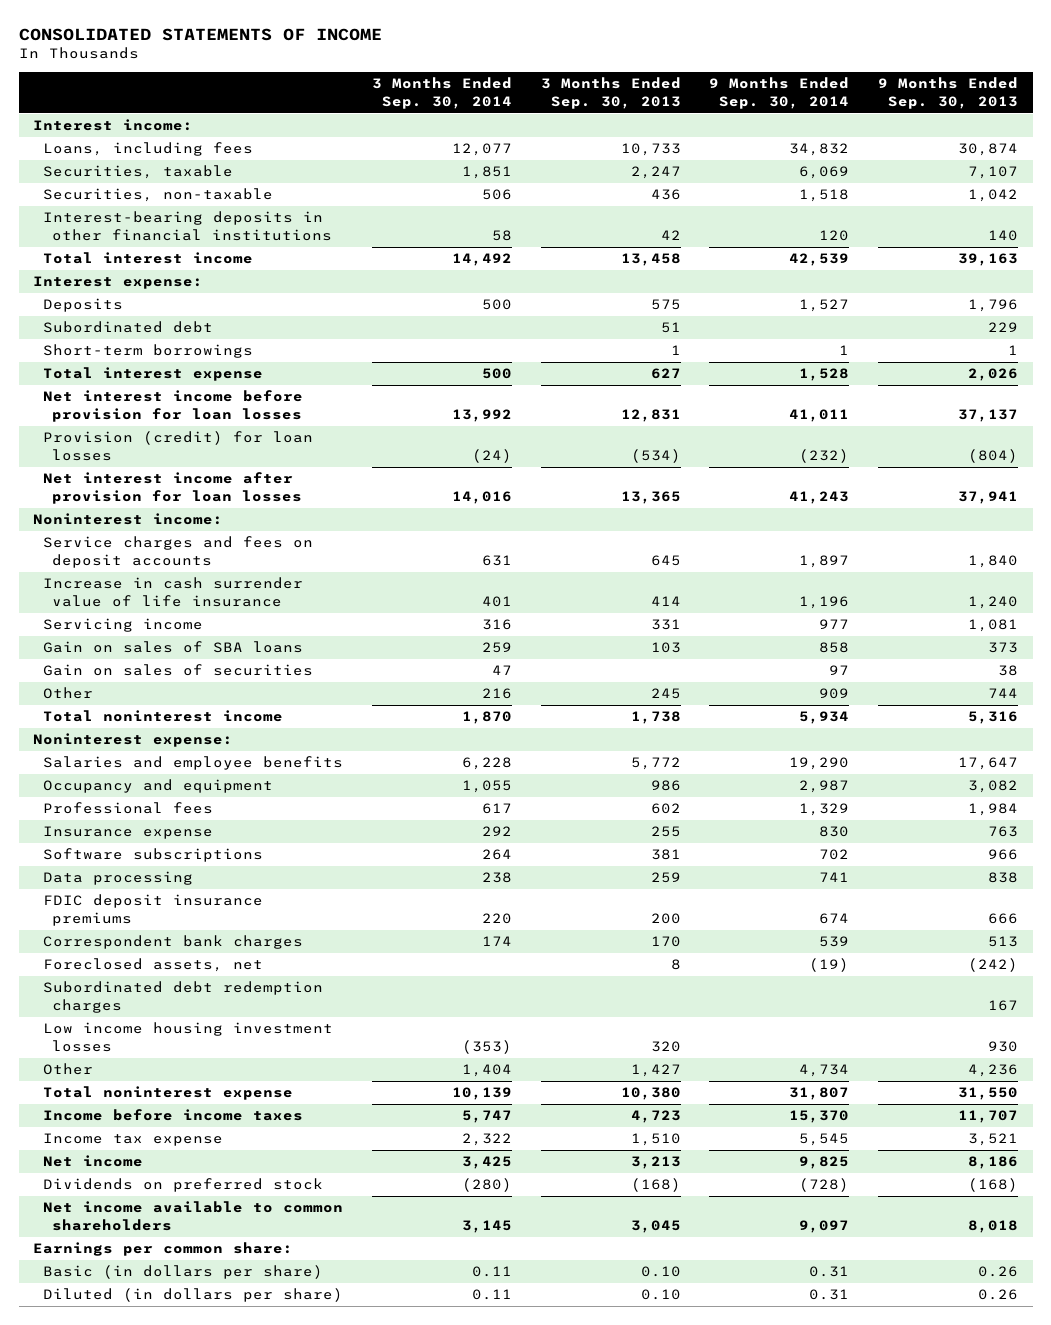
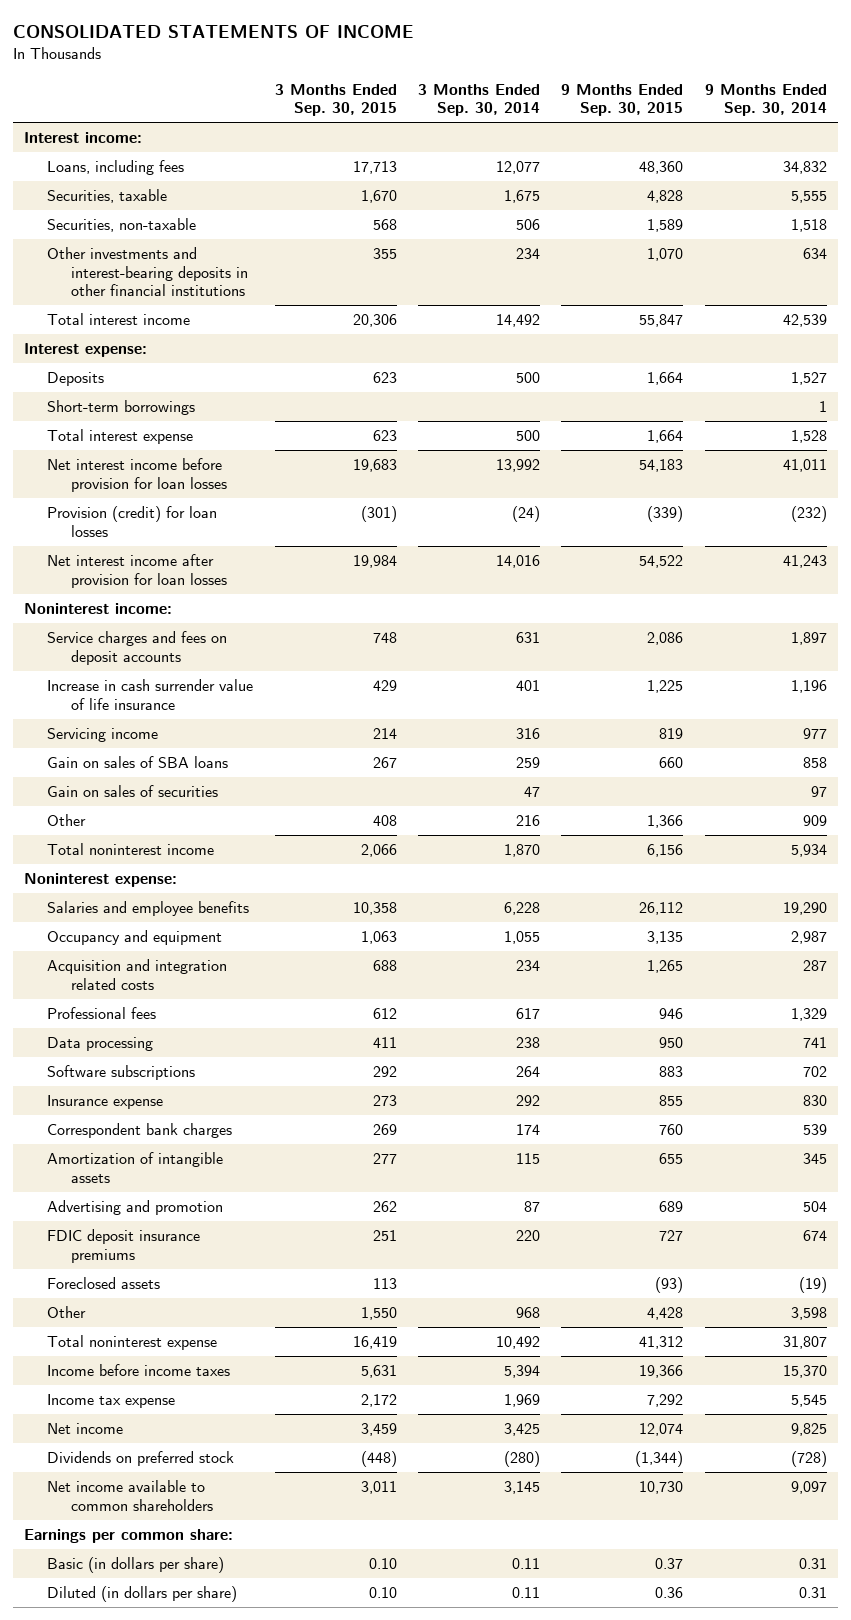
[540,77,681,110] 3 Months Ended Sep. 30, 2013 -> none
[878,77,1019,110] 9 Months Ended Sep. 30, 2013 -> none
none -> [274,83,397,117] 3 Months Ended Sep. 30, 2015
none -> [561,83,684,117] 9 Months Ended Sep. 30, 2015
[461,166,512,180] 1,851 -> [504,189,541,203] 1,675
[799,166,850,180] 6,069 -> [790,190,827,203] 5,555
[42,211,333,242] Interest-bearing deposits in other financial institutions -> [47,246,248,297] Other investments and interest-bearing deposits in other financial institutions
[491,230,512,242] 58 -> [516,247,541,259] 234
[819,230,850,242] 120 -> [802,247,827,259] 634
[42,321,213,334] Subordinated debt -> none
none -> [47,958,228,990] Acquisition and integration related costs
[42,848,263,863] Software subscriptions -> [47,1064,196,1080] Software subscriptions
[42,826,213,840] Insurance expense -> [47,1094,164,1109] Insurance expense
[42,981,323,1014] Subordinated debt redemption charges -> none
[42,1022,333,1053] Low income housing investment losses -> none
none -> [47,1151,224,1183] Amortization of intangible assets
none -> [47,1199,224,1215] Advertising and promotion
[42,894,263,927] FDIC deposit insurance premiums -> [47,1228,201,1263] FDIC deposit insurance premiums
[42,958,263,973] Foreclosed assets, net -> [47,1276,161,1289] Foreclosed assets
[461,1064,512,1078] 1,404 -> [516,1306,541,1318] 968
[799,1064,850,1078] 4,734 -> [790,1306,827,1320] 3,598
[451,1087,512,1101] 10,139 -> [496,1335,541,1349] 10,492
[461,1110,512,1124] 5,747 -> [504,1364,541,1378] 5,394
[461,1133,512,1147] 2,322 -> [504,1393,541,1407] 1,969

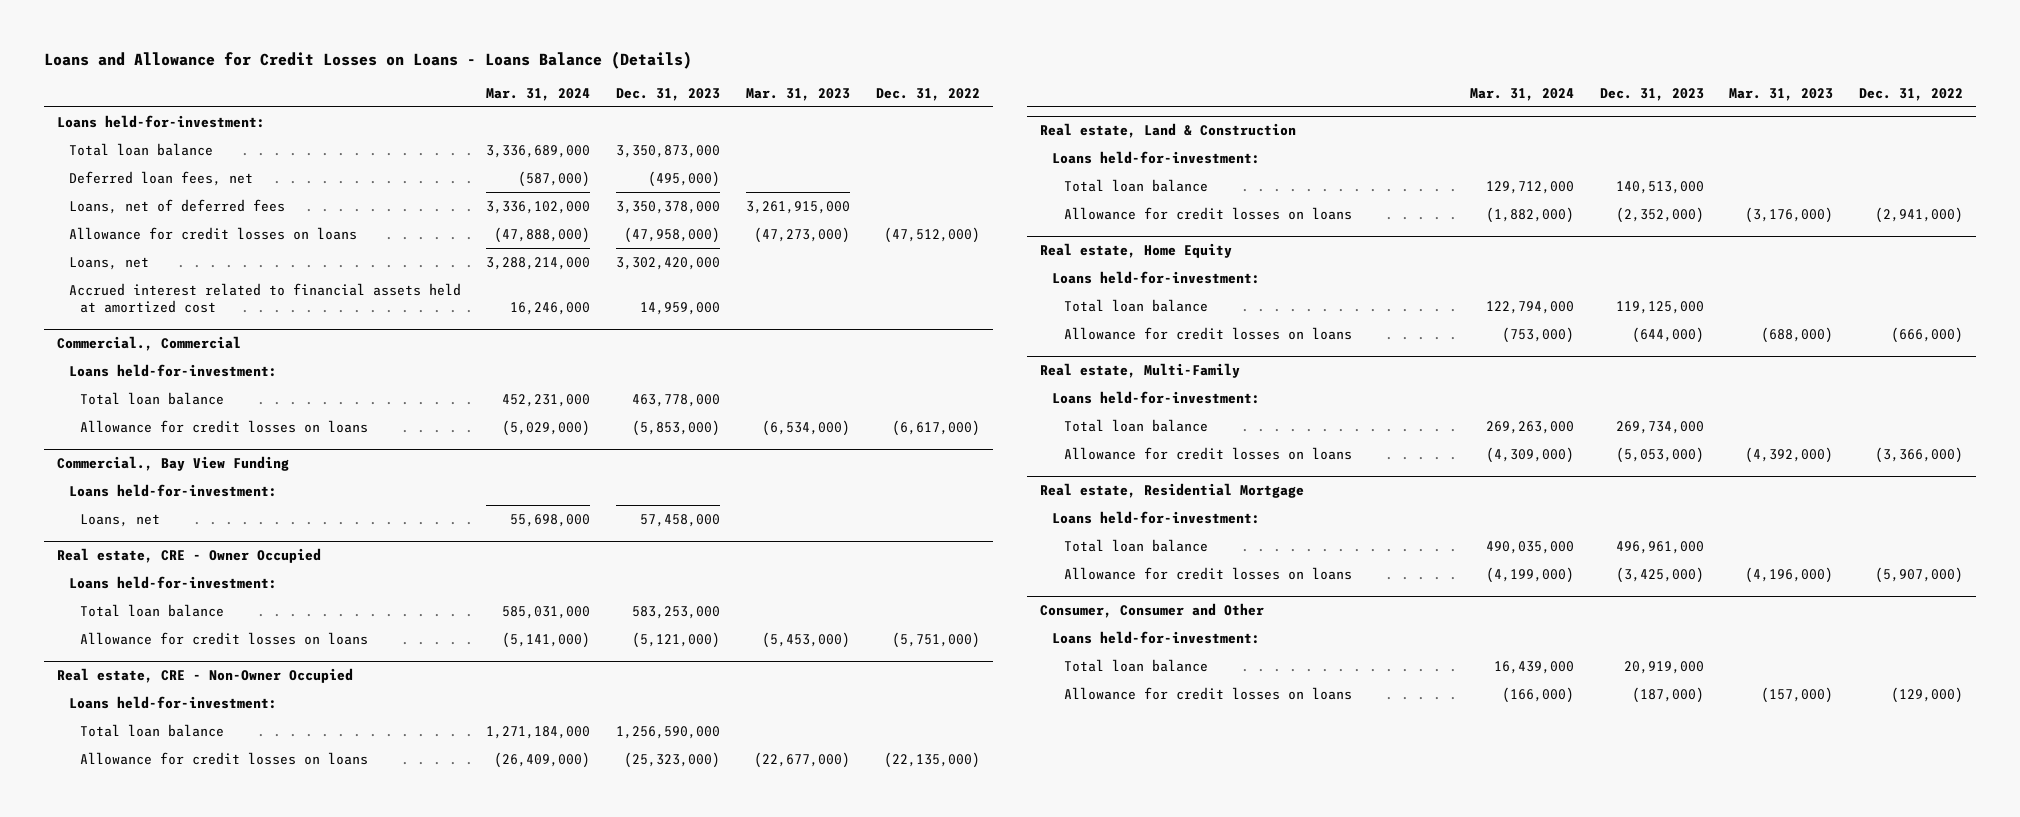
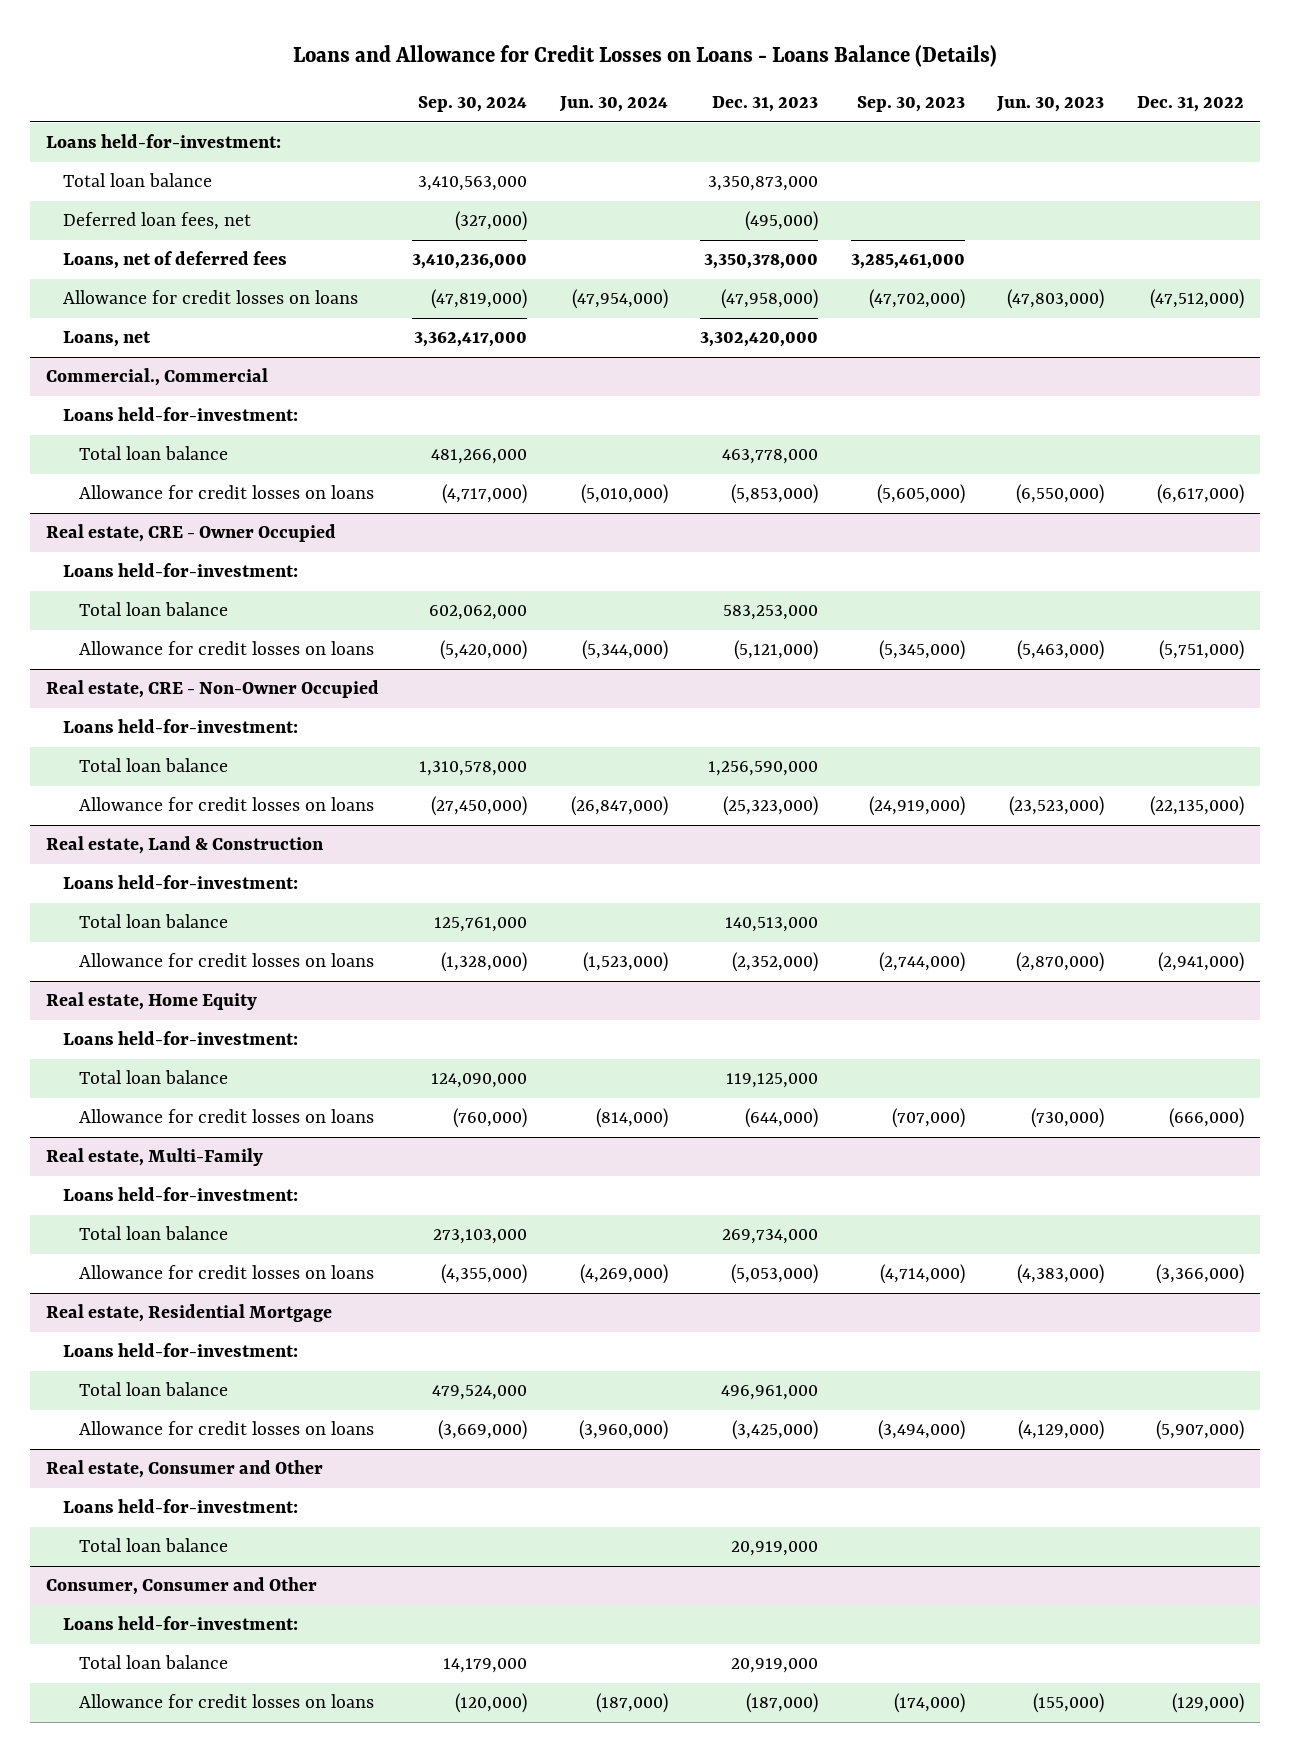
[486,87,591,101] Mar. 31, 2024 -> none
[746,87,851,101] Mar. 31, 2023 -> none
none -> [417,96,527,113] Sep. 30, 2024
none -> [558,96,668,113] Jun. 30, 2024
none -> [856,96,965,113] Sep. 30, 2023
none -> [996,96,1105,113] Jun. 30, 2023
[68,282,461,313] Accrued interest related to financial assets held at amortized cost -> none
[56,456,289,472] Commercial., Bay View Funding -> none
[68,483,277,497] Loans held-for-investment: -> none
[80,513,161,527] Loans, net -> none
none -> [46,1460,324,1479] Real estate, Consumer and Other
none -> [62,1499,298,1514] Loans held-for-investment:
none -> [79,1538,229,1553] Total loan balance

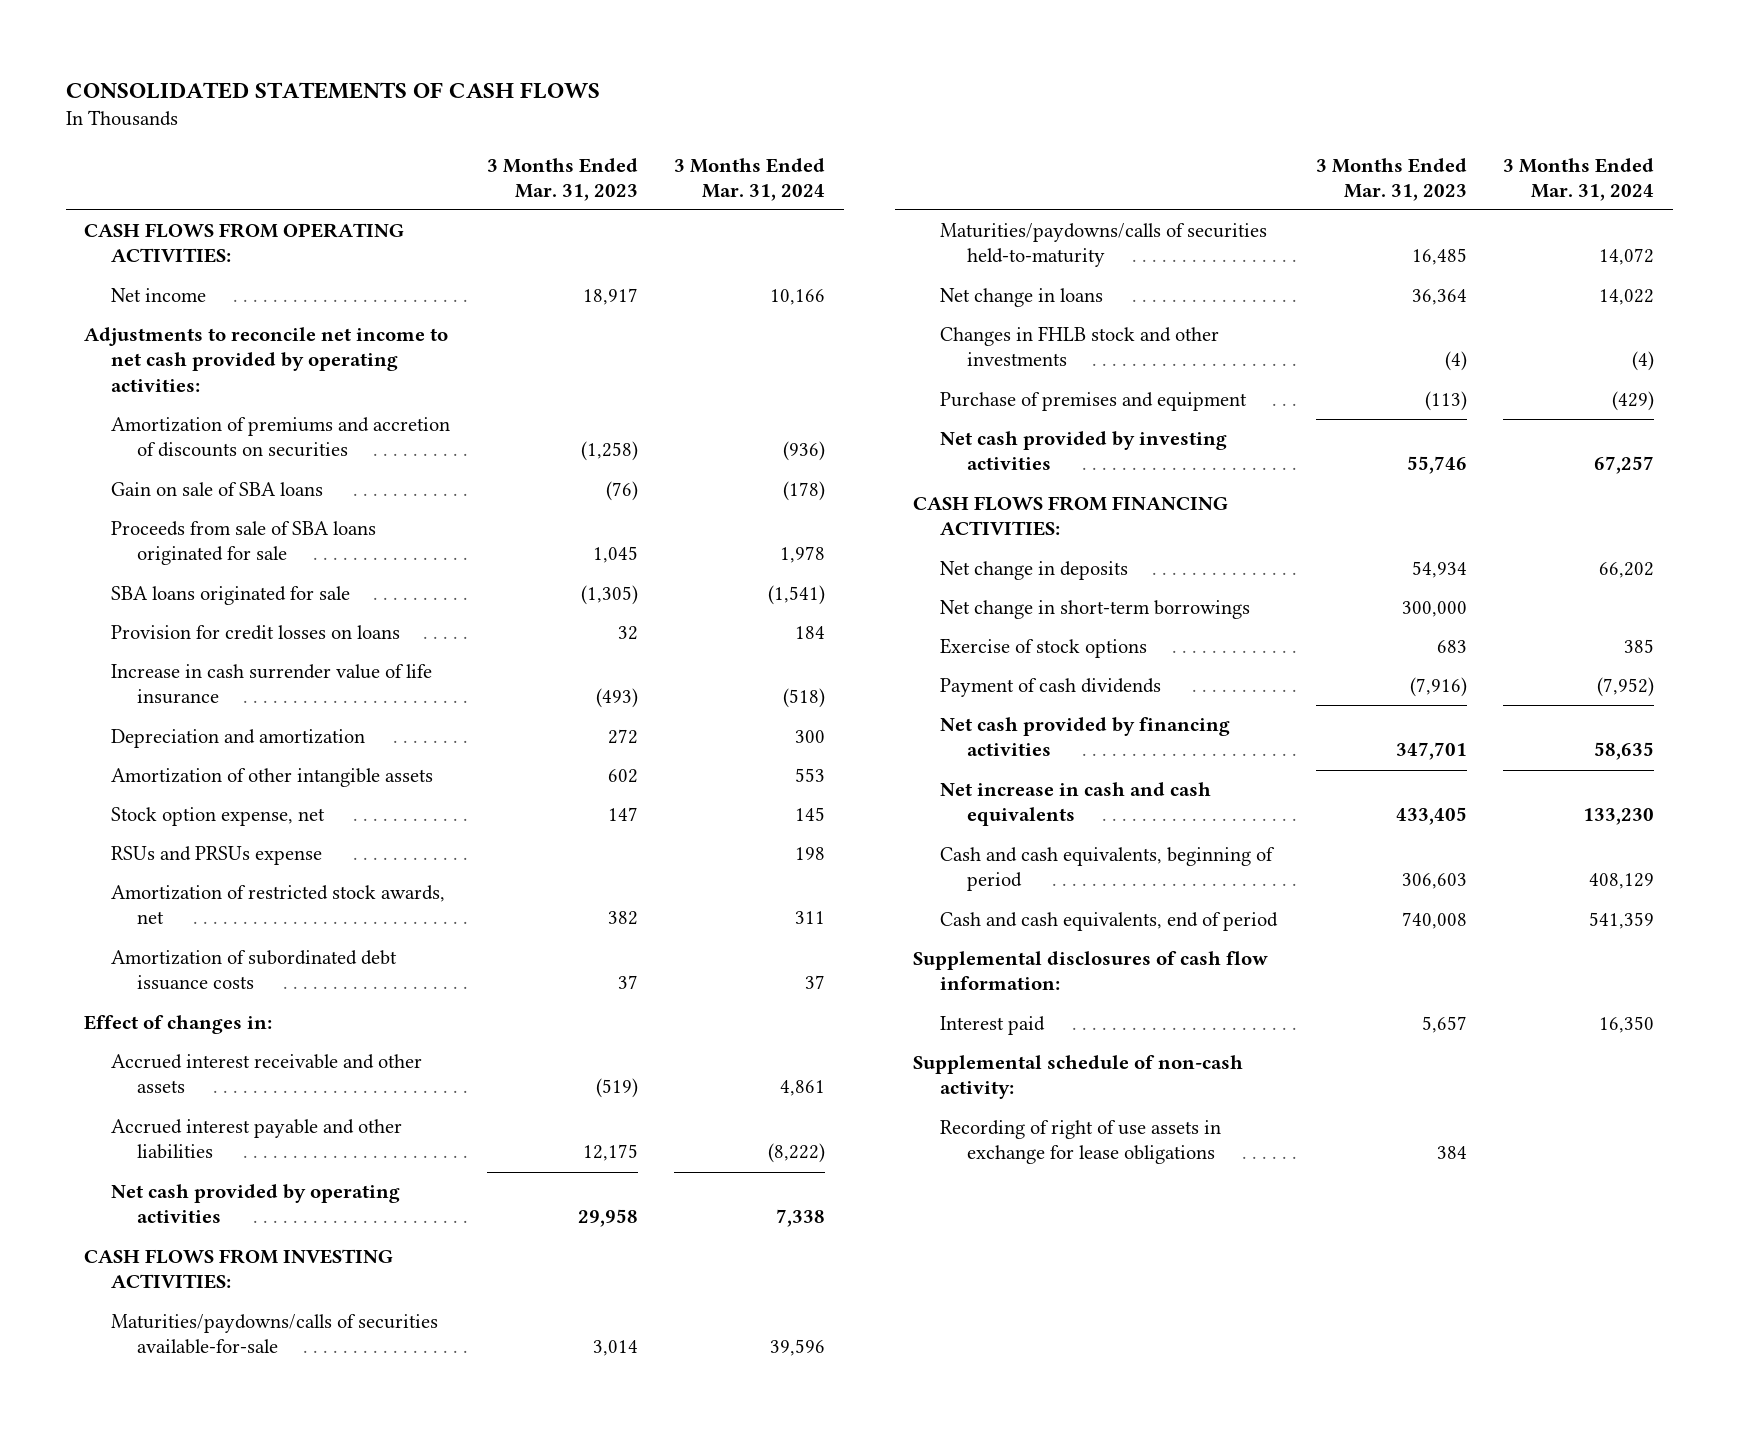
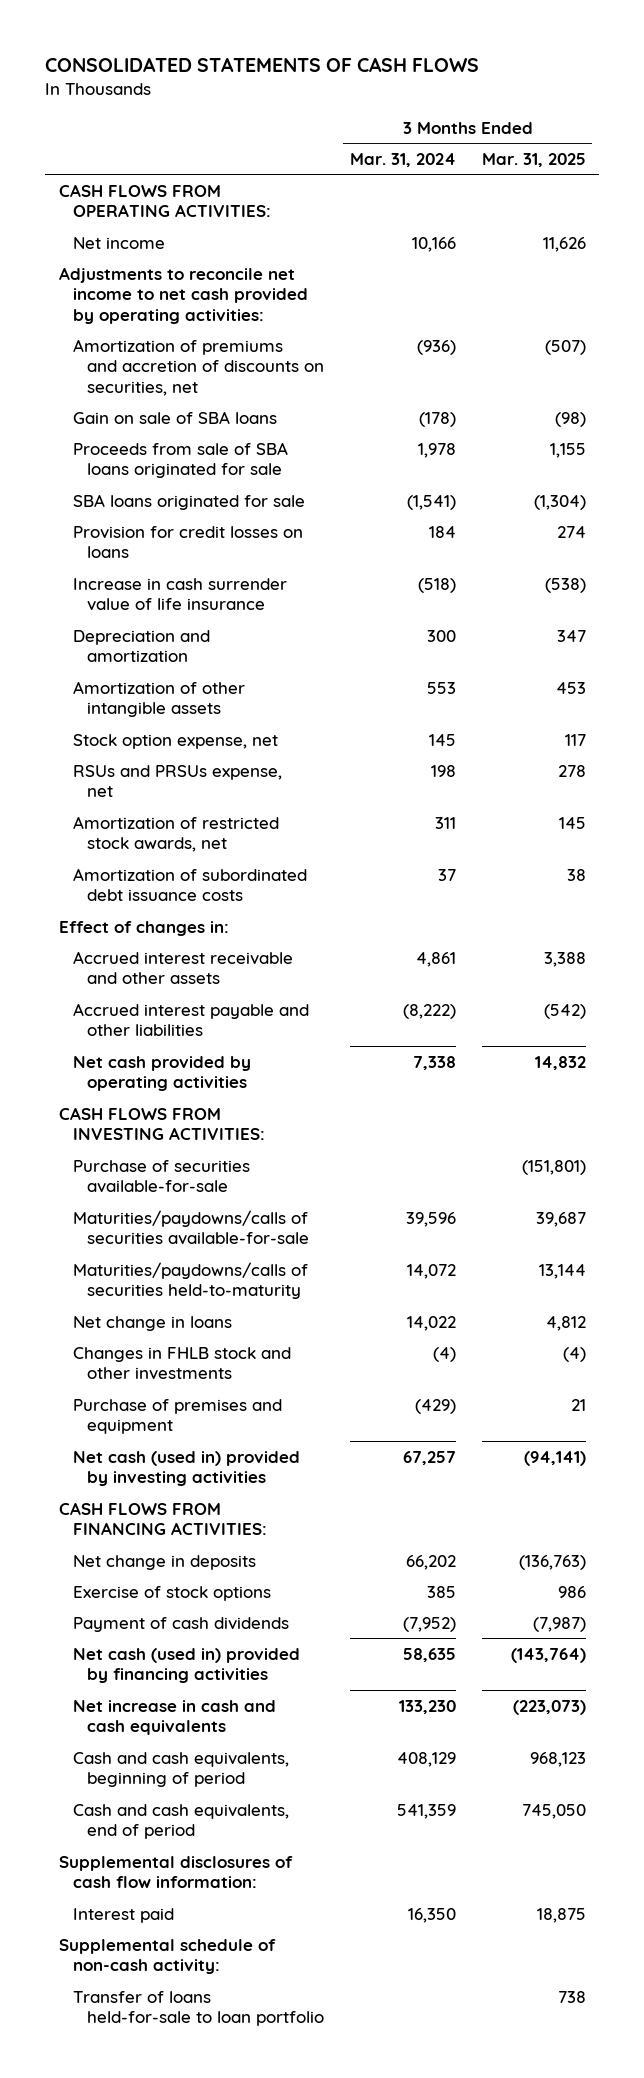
[486,157,638,201] 3 Months Ended Mar. 31, 2023 -> none
none -> [481,152,586,167] Mar. 31, 2025
[110,417,450,458] Amortization of premiums and accretion of discounts on securities -> [72,338,324,396] Amortization of premiums and accretion of discounts on securities, net
[110,846,322,866] RSUs and PRSUs expense -> [72,764,282,798] RSUs and PRSUs expense, net
none -> [72,1159,250,1194] Purchase of securities available-for-sale
[939,431,1227,471] Net cash provided by investing activities -> [72,1450,300,1487] Net cash (used in) provided by investing activities
[939,600,1250,620] Net change in short-term borrowings -> none
[939,717,1230,757] Net cash provided by financing activities -> [72,1647,300,1684] Net cash (used in) provided by financing activities
[939,1120,1221,1165] Recording of right of use assets in exchange for lease obligations -> none
none -> [72,1990,324,2027] Transfer of loans held-for-sale to loan portfolio

